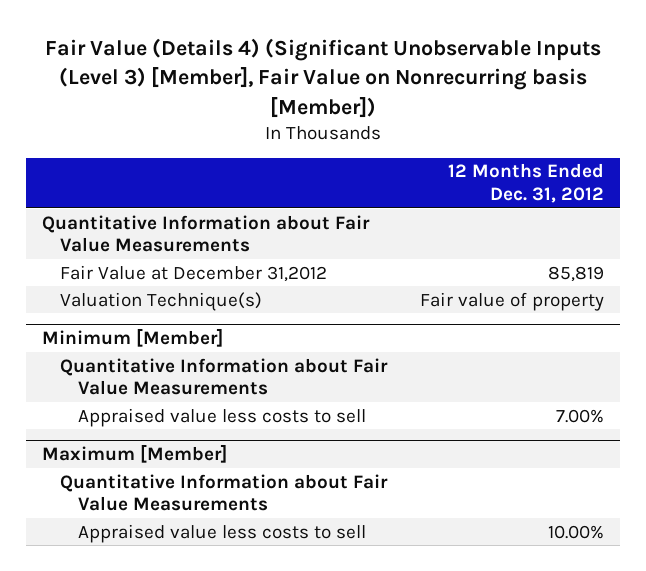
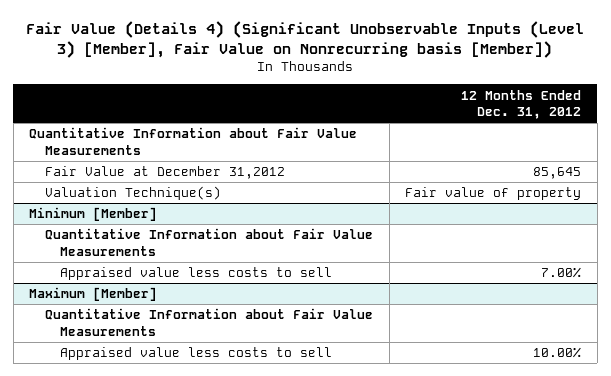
[547,265,604,282] 85,819 -> [533,167,582,180] 85,645

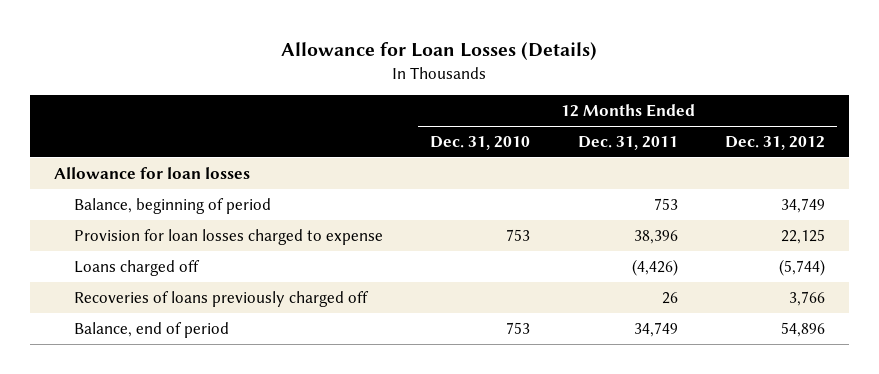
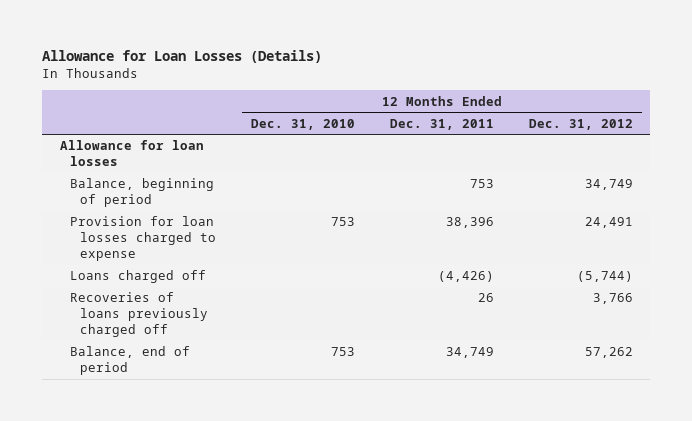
[781,228,826,244] 22,125 -> [584,217,633,229] 24,491
[781,321,826,337] 54,896 -> [584,347,633,359] 57,262

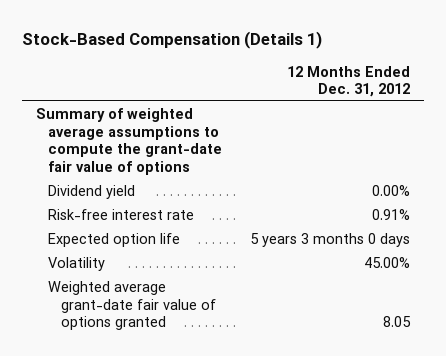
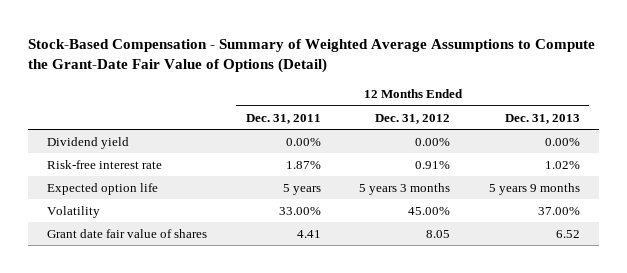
[22,30,323,49] Stock-Based Compensation (Details 1) -> [28,38,596,74] Stock-Based Compensation - Summary of Weighted Average Assumptions to Compute the Grant-Date Fair Value of Options (Detail)
none -> [245,113,321,124] Dec. 31, 2011
none -> [504,113,580,124] Dec. 31, 2013
[36,108,223,175] Summary of weighted average assumptions to compute the grant-date fair value of options -> none
[249,233,410,248] 5 years 3 months 0 days -> [359,182,451,195] 5 years 3 months
[48,281,216,331] Weighted average grant-date fair value of options granted -> [47,228,208,238] Grant date fair value of shares

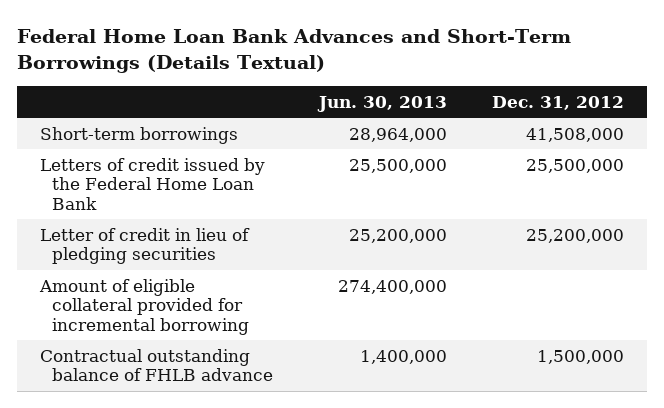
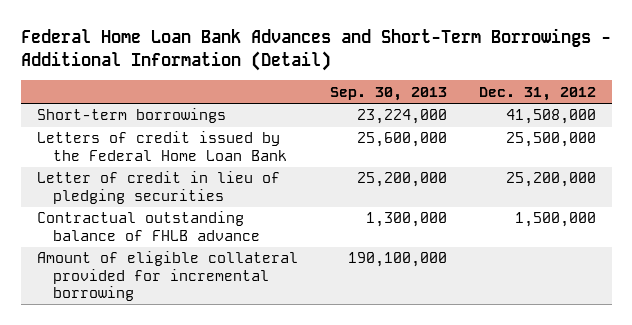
[17,29,572,74] Federal Home Loan Bank Advances and Short-Term Borrowings (Details Textual) -> [20,28,611,71] Federal Home Loan Bank Advances and Short-Term Borrowings - Additional Information (Detail)
[316,95,447,112] Jun. 30, 2013 -> none
none -> [329,86,447,101] Sep. 30, 2013
[39,278,250,335] Amount of eligible collateral provided for incremental borrowing -> [36,251,298,301] Amount of eligible collateral provided for incremental borrowing

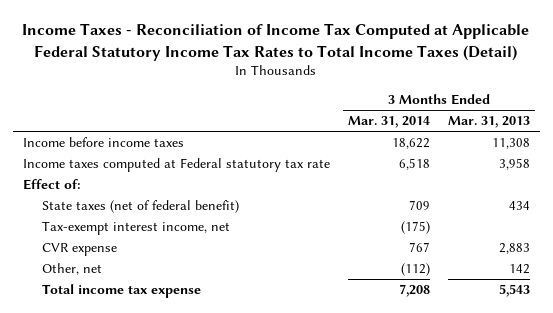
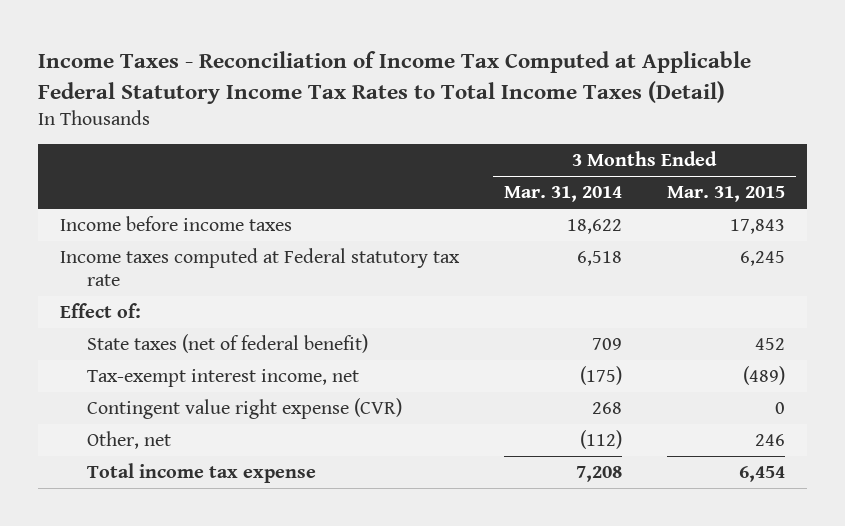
[448,116,531,129] Mar. 31, 2013 -> none
none -> [666,186,785,203] Mar. 31, 2015
[42,243,118,257] CVR expense -> none
none -> [87,398,403,420] Contingent value right expense (CVR)

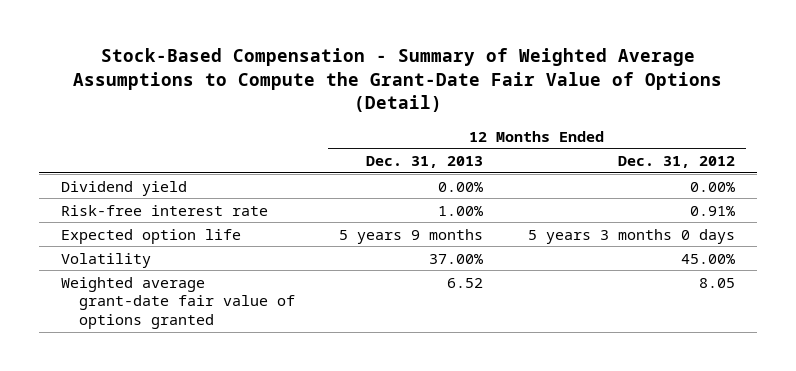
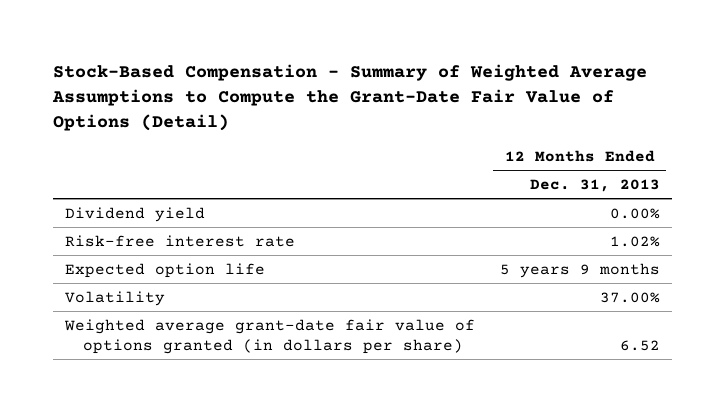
[618,156,736,169] Dec. 31, 2012 -> none
[438,205,484,216] 1.00% -> [609,235,660,247] 1.02%
[60,276,295,330] Weighted average grant-date fair value of options granted -> [63,318,475,354] Weighted average grant-date fair value of options granted (in dollars per share)

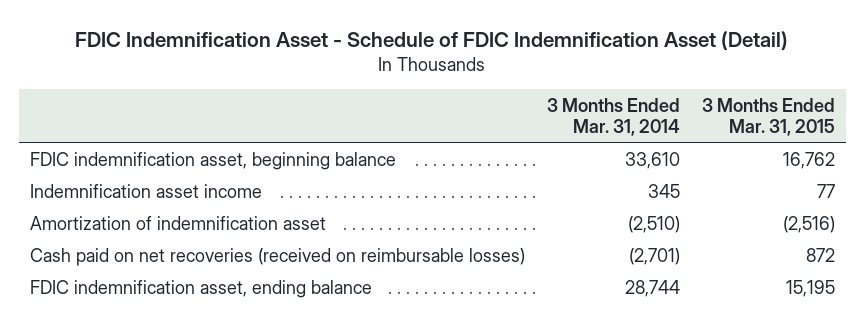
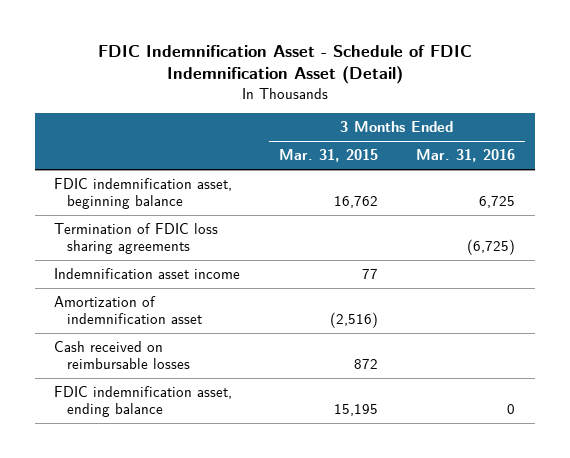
[546,97,680,137] 3 Months Ended Mar. 31, 2014 -> none
none -> [416,149,516,163] Mar. 31, 2016
none -> [54,223,219,254] Termination of FDIC loss sharing agreements
[30,248,526,267] Cash paid on net recoveries (received on reimbursable losses) -> [54,341,191,369] Cash received on reimbursable losses

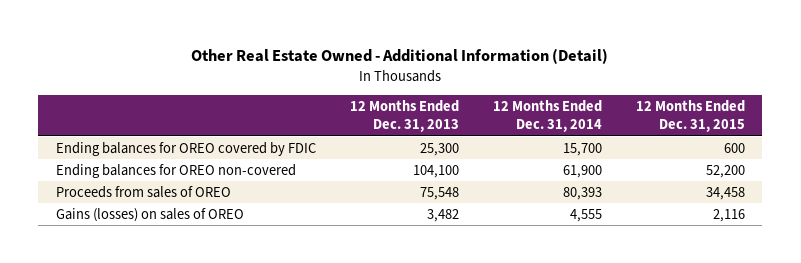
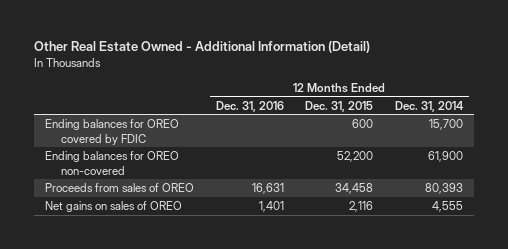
[349,100,459,133] 12 Months Ended Dec. 31, 2013 -> none
none -> [215,100,284,112] Dec. 31, 2016
[55,207,244,222] Gains (losses) on sales of OREO -> [44,201,182,213] Net gains on sales of OREO

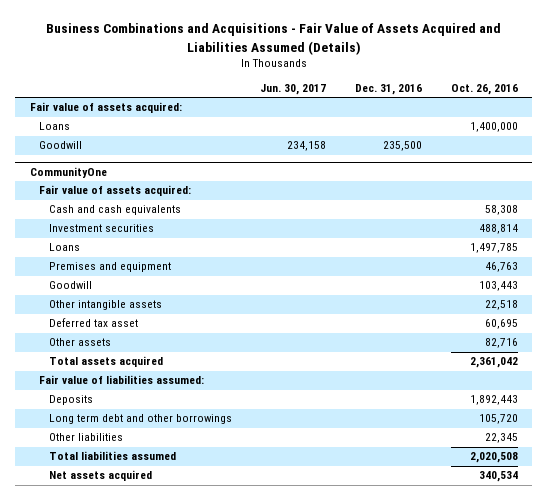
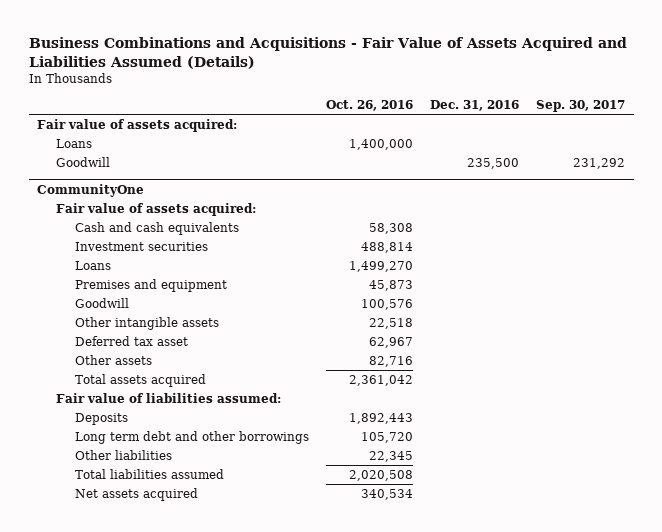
[260,84,327,96] Jun. 30, 2017 -> none
none -> [536,100,626,113] Sep. 30, 2017
[469,243,518,254] 1,497,785 -> [348,260,413,272] 1,499,270
[484,262,518,273] 46,763 -> [368,279,413,291] 45,873
[478,281,518,292] 103,443 -> [360,298,413,310] 100,576
[484,319,518,330] 60,695 -> [368,336,413,348] 62,967

